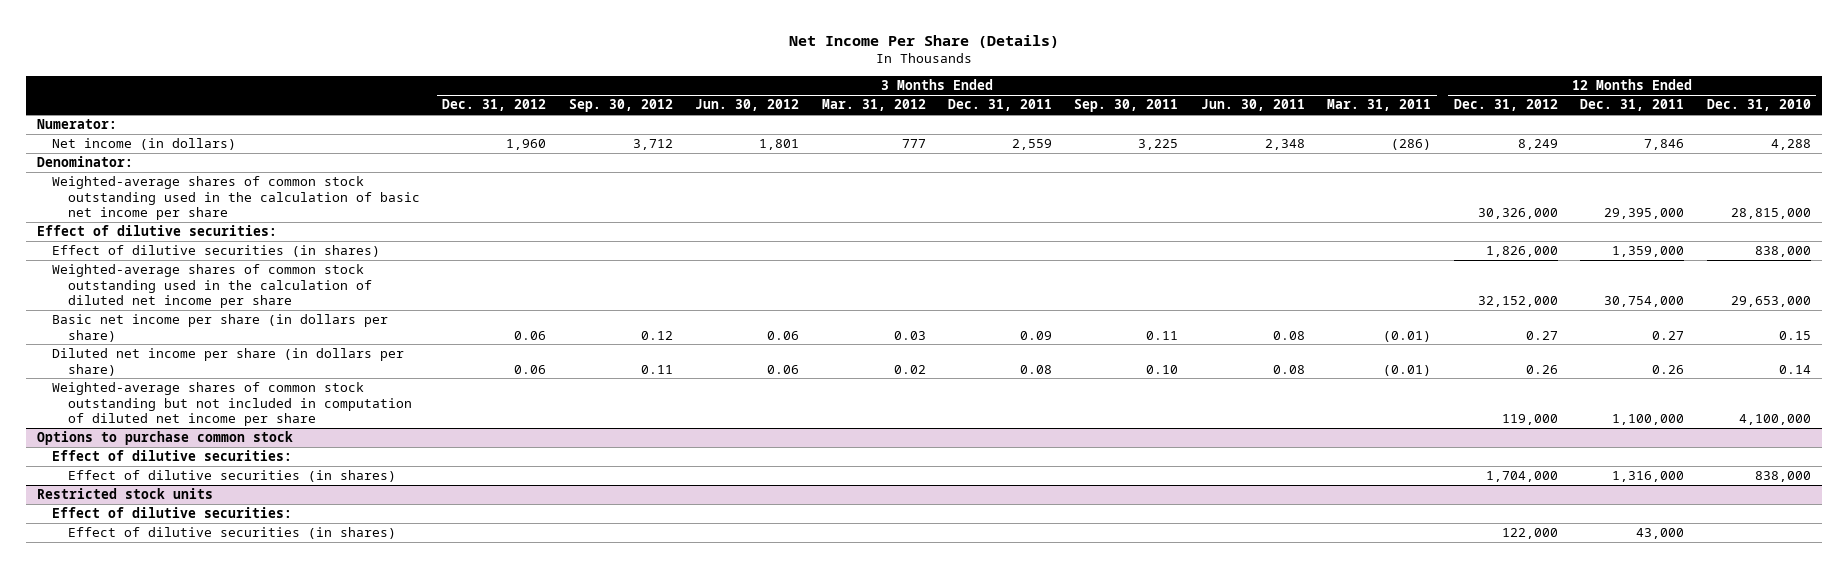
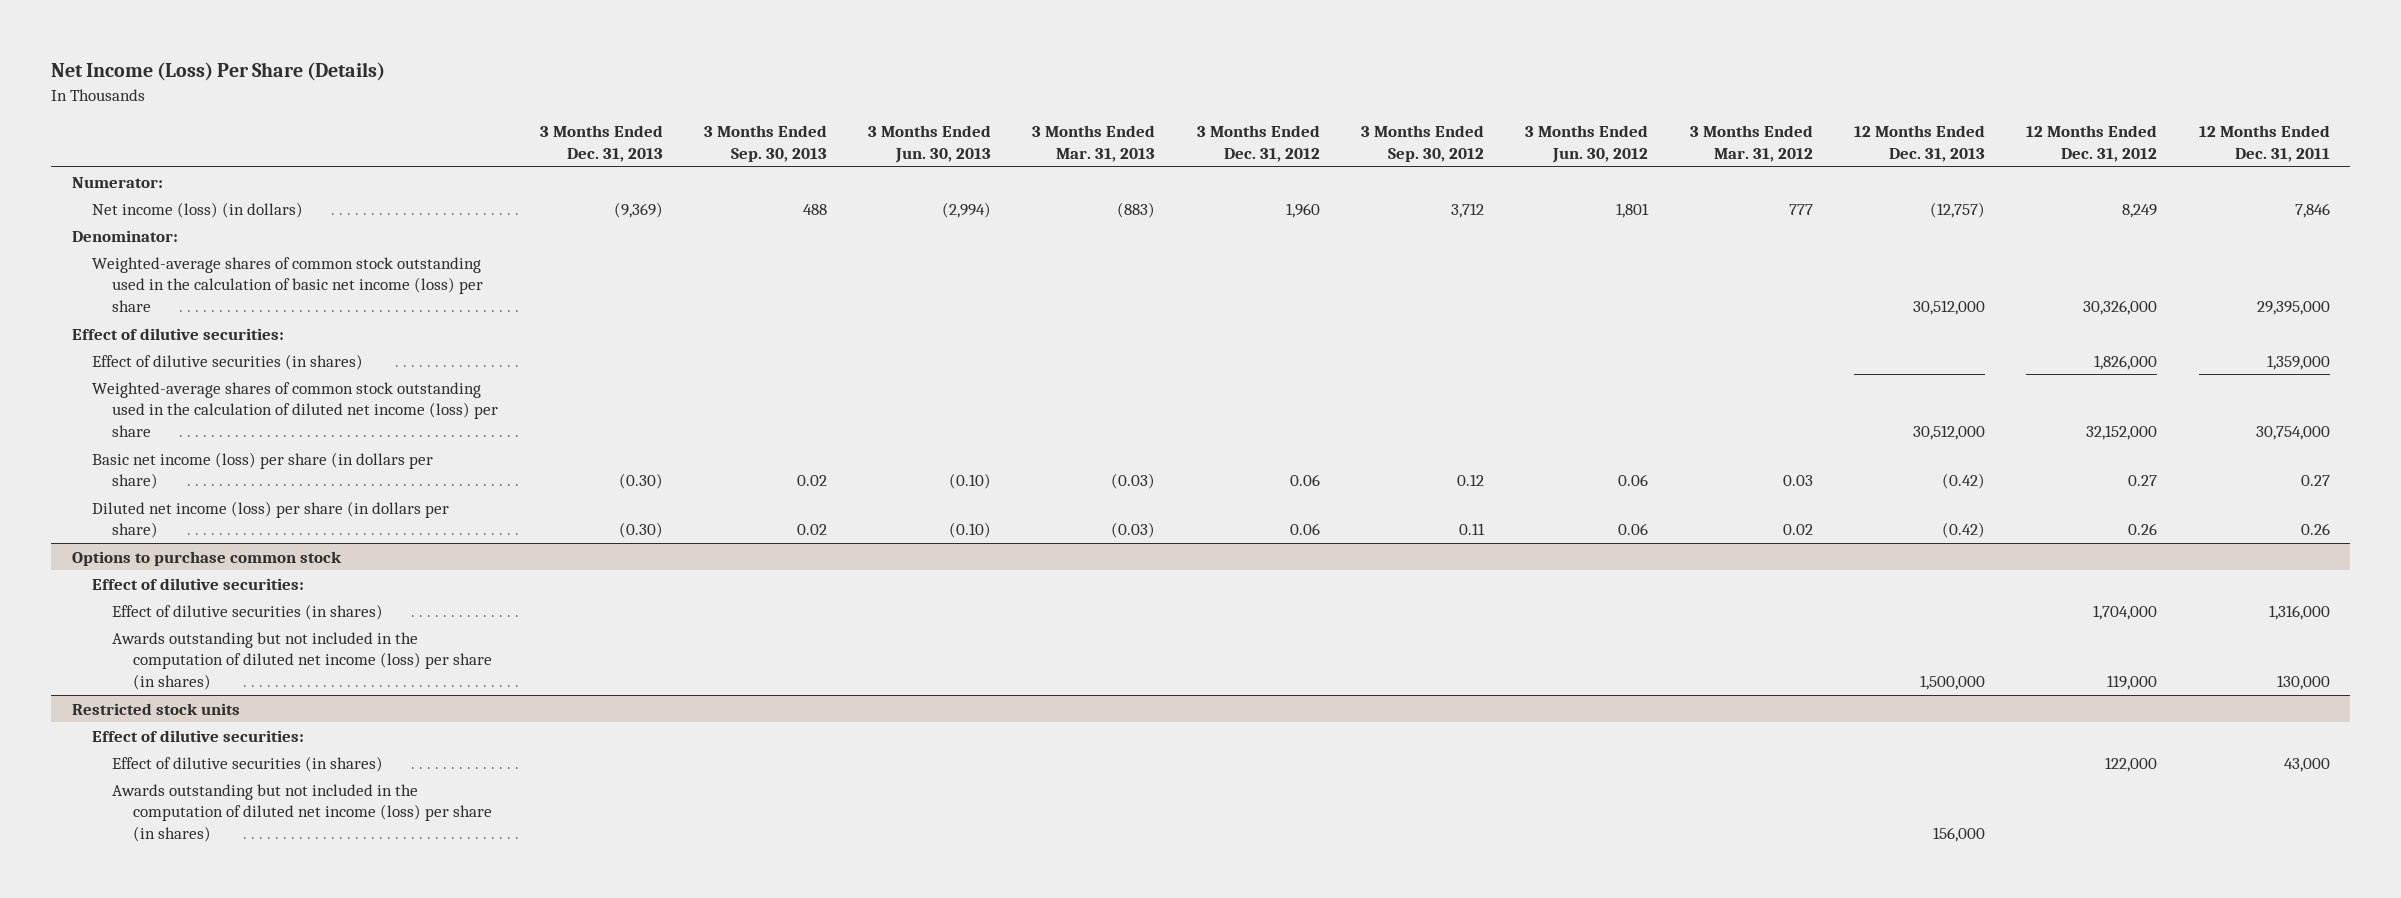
[788,34,1059,48] Net Income Per Share (Details) -> [50,62,385,82] Net Income (Loss) Per Share (Details)
[948,99,1053,112] Dec. 31, 2011 -> none
[1074,99,1179,113] Sep. 30, 2011 -> none
[1200,99,1305,112] Jun. 30, 2011 -> none
[1327,99,1432,112] Mar. 31, 2011 -> none
[1706,99,1811,112] Dec. 31, 2010 -> none
none -> [539,125,663,163] 3 Months Ended Dec. 31, 2013
none -> [703,125,827,163] 3 Months Ended Sep. 30, 2013
none -> [868,125,992,164] 3 Months Ended Jun. 30, 2013
none -> [1032,125,1156,163] 3 Months Ended Mar. 31, 2013
none -> [1854,125,1986,163] 12 Months Ended Dec. 31, 2013
[52,138,237,151] Net income (in dollars) -> [91,201,303,218] Net income (loss) (in dollars)
[52,176,420,220] Weighted-average shares of common stock outstanding used in the calculation of basic net income per share -> [91,256,484,313] Weighted-average shares of common stock outstanding used in the calculation of basic net income (loss) per share
[52,382,412,426] Weighted-average shares of common stock outstanding but not included in computation of diluted net income per share -> none
[52,264,372,308] Weighted-average shares of common stock outstanding used in the calculation of diluted net income per share -> [91,381,499,438] Weighted-average shares of common stock outstanding used in the calculation of diluted net income (loss) per share
[52,314,389,342] Basic net income per share (in dollars per share) -> [91,451,433,490] Basic net income (loss) per share (in dollars per share)
[52,348,405,376] Diluted net income per share (in dollars per share) -> [91,500,449,539] Diluted net income (loss) per share (in dollars per share)
none -> [112,631,492,691] Awards outstanding but not included in the computation of diluted net income (loss) per share (in shares)
none -> [112,783,492,843] Awards outstanding but not included in the computation of diluted net income (loss) per share (in shares)

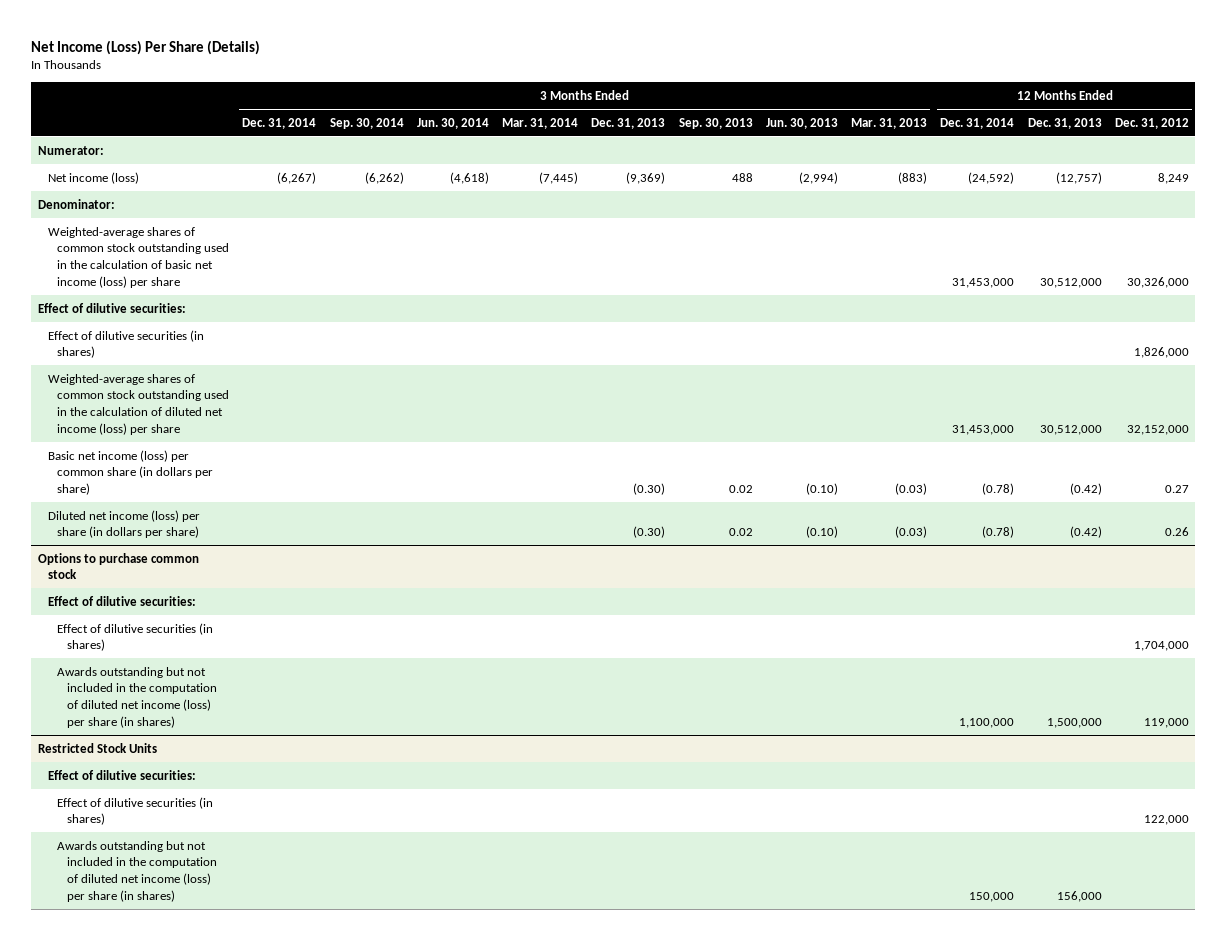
[1196,125,1320,163] 3 Months Ended Dec. 31, 2012 -> none
[1361,125,1485,163] 3 Months Ended Sep. 30, 2012 -> none
[1525,125,1649,164] 3 Months Ended Jun. 30, 2012 -> none
[1689,125,1813,163] 3 Months Ended Mar. 31, 2012 -> none
[2198,125,2330,163] 12 Months Ended Dec. 31, 2011 -> none
none -> [242,117,317,129] Dec. 31, 2014
none -> [329,117,404,129] Sep. 30, 2014
none -> [416,117,489,129] Jun. 30, 2014
none -> [502,117,579,129] Mar. 31, 2014
none -> [940,117,1015,129] Dec. 31, 2014
[91,201,303,218] Net income (loss) (in dollars) -> [47,171,139,184] Net income (loss)
[91,451,433,490] Basic net income (loss) per share (in dollars per share) -> [47,449,214,496] Basic net income (loss) per common share (in dollars per share)
[71,702,240,715] Restricted stock units -> [38,742,158,753] Restricted Stock Units

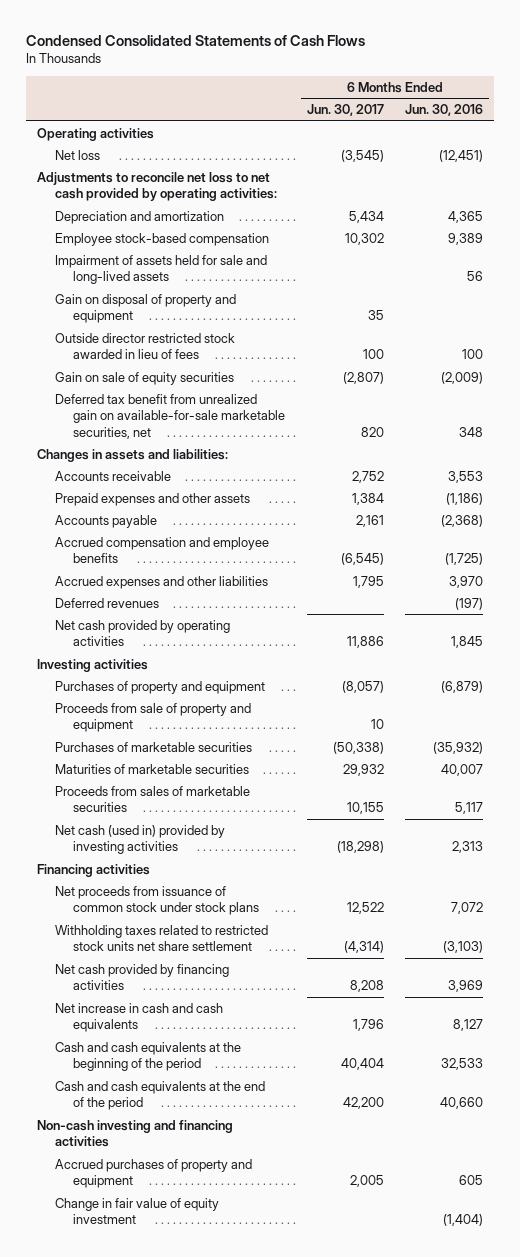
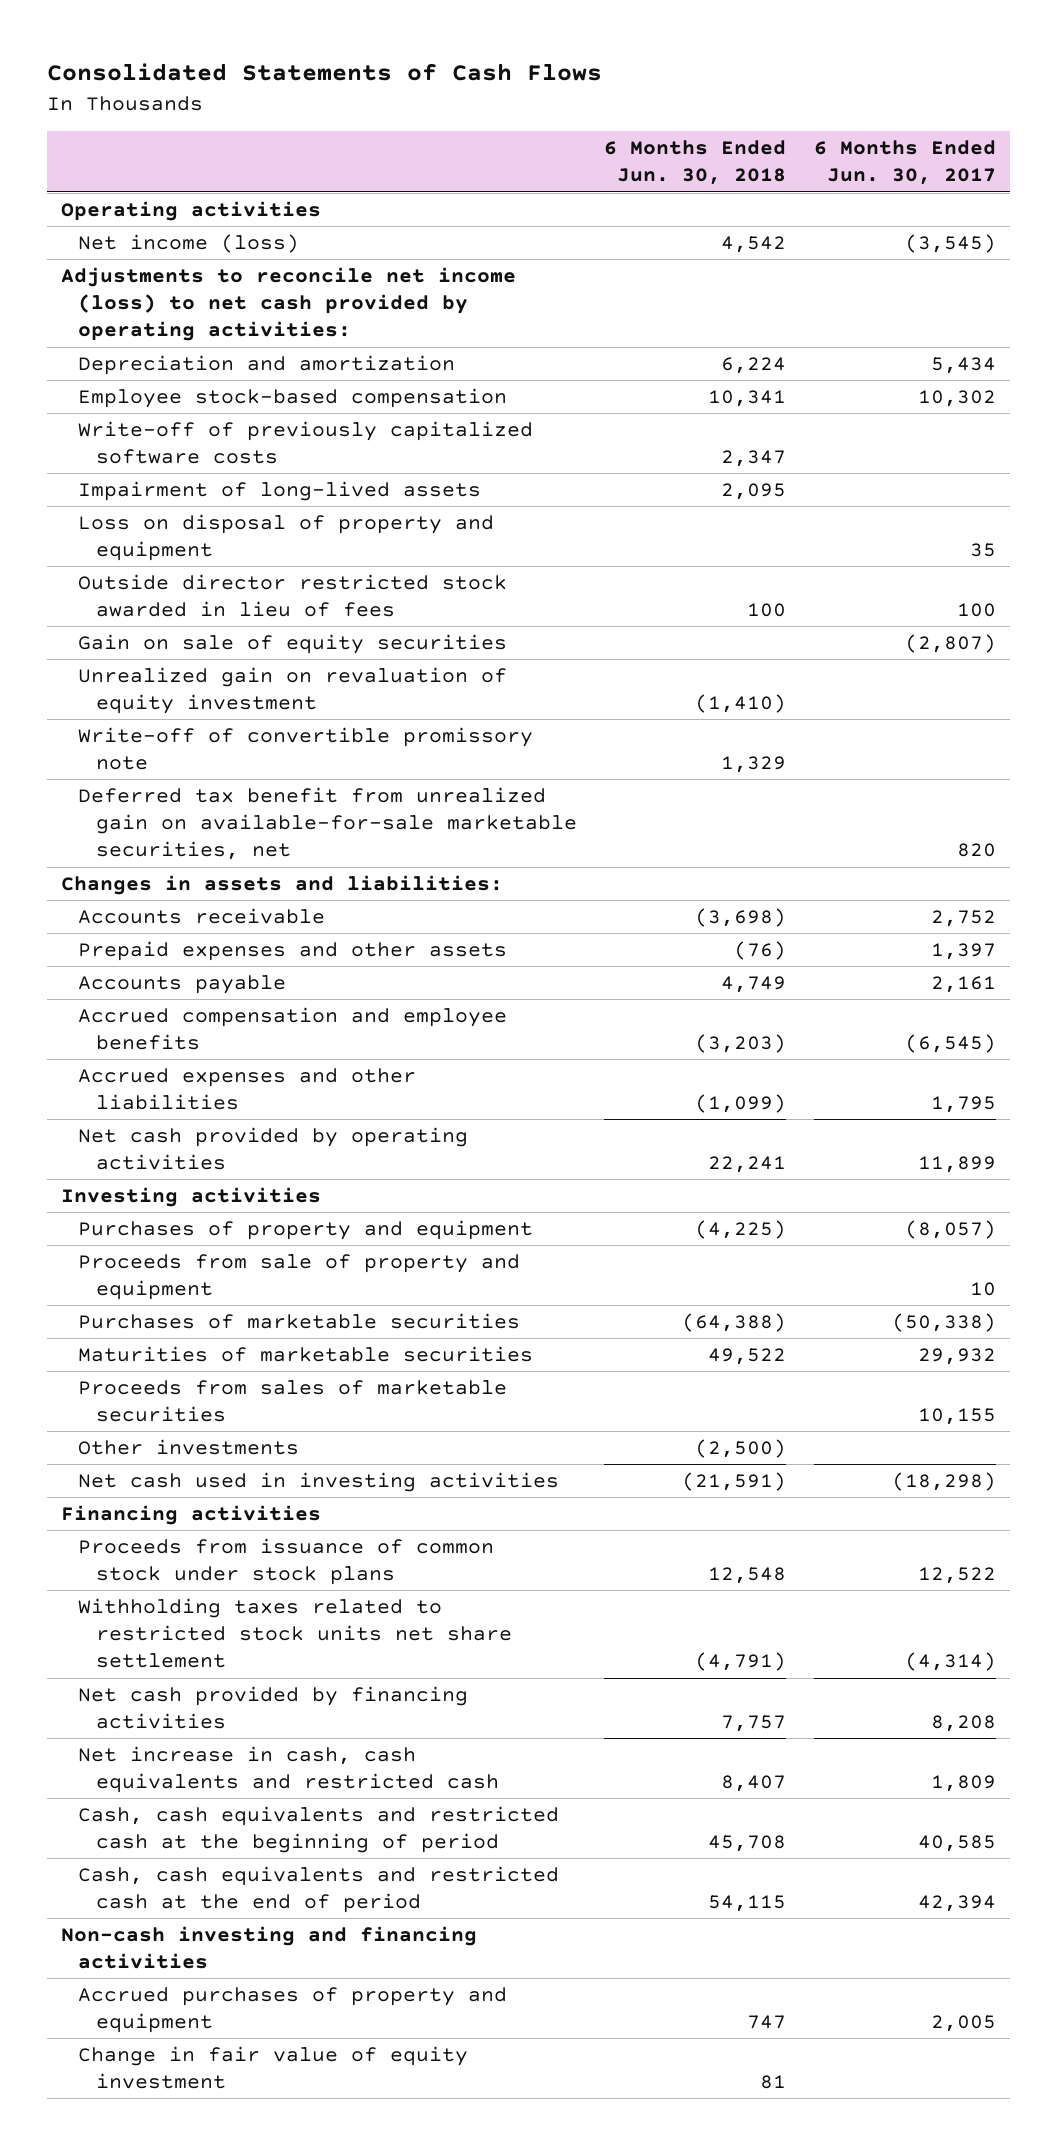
[26,34,366,46] Condensed Consolidated Statements of Cash Flows -> [46,63,602,82] Consolidated Statements of Cash Flows
[405,104,484,117] Jun. 30, 2016 -> none
none -> [604,140,787,186] 6 Months Ended Jun. 30, 2018
[55,149,101,160] Net loss -> [78,233,300,253] Net income (loss)
[36,171,278,202] Adjustments to reconcile net loss to net cash provided by operating activities: -> [60,266,516,342] Adjustments to reconcile net income (loss) to net cash provided by operating activities:
none -> [78,420,534,465] Write-off of previously capitalized software costs
[55,254,268,285] Impairment of assets held for sale and long-lived assets -> [78,480,482,501] Impairment of long-lived assets
[55,293,237,324] Gain on disposal of property and equipment -> [78,513,495,562] Loss on disposal of property and equipment
none -> [78,666,508,715] Unrealized gain on revaluation of equity investment
none -> [78,726,534,771] Write-off of convertible promissory note
[351,492,384,505] 1,384 -> [931,942,997,960] 1,397
[55,597,160,608] Deferred revenues -> none
[346,636,384,649] 11,886 -> [918,1156,997,1174] 11,899
none -> [78,1438,300,1455] Other investments
[55,824,226,855] Net cash (used in) provided by investing activities -> [78,1471,560,1492] Net cash used in investing activities
[55,885,260,916] Net proceeds from issuance of common stock under stock plans -> [78,1537,495,1586] Proceeds from issuance of common stock under stock plans
[55,1002,224,1033] Net increase in cash and cash equivalents -> [78,1745,499,1794] Net increase in cash, cash equivalents and restricted cash
[352,1019,384,1032] 1,796 -> [931,1775,997,1793] 1,809
[55,1041,242,1072] Cash and cash equivalents at the beginning of the period -> [78,1805,560,1854] Cash, cash equivalents and restricted cash at the beginning of period
[340,1058,384,1071] 40,404 -> [918,1835,997,1853] 40,585
[55,1080,266,1111] Cash and cash equivalents at the end of the period -> [78,1865,560,1914] Cash, cash equivalents and restricted cash at the end of period
[342,1097,384,1110] 42,200 -> [918,1895,997,1913] 42,394

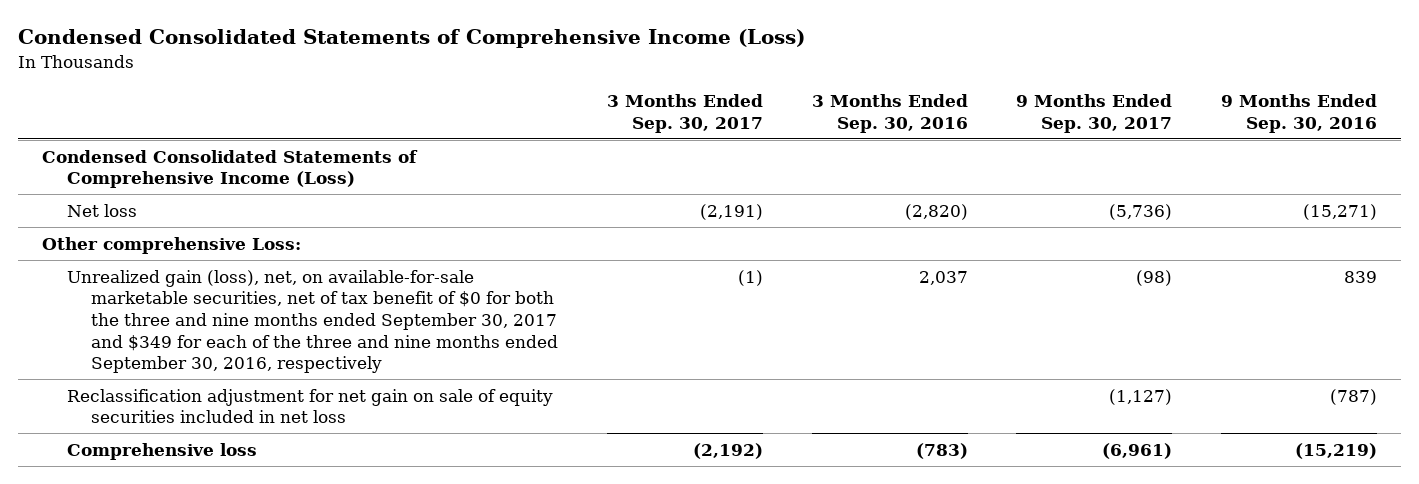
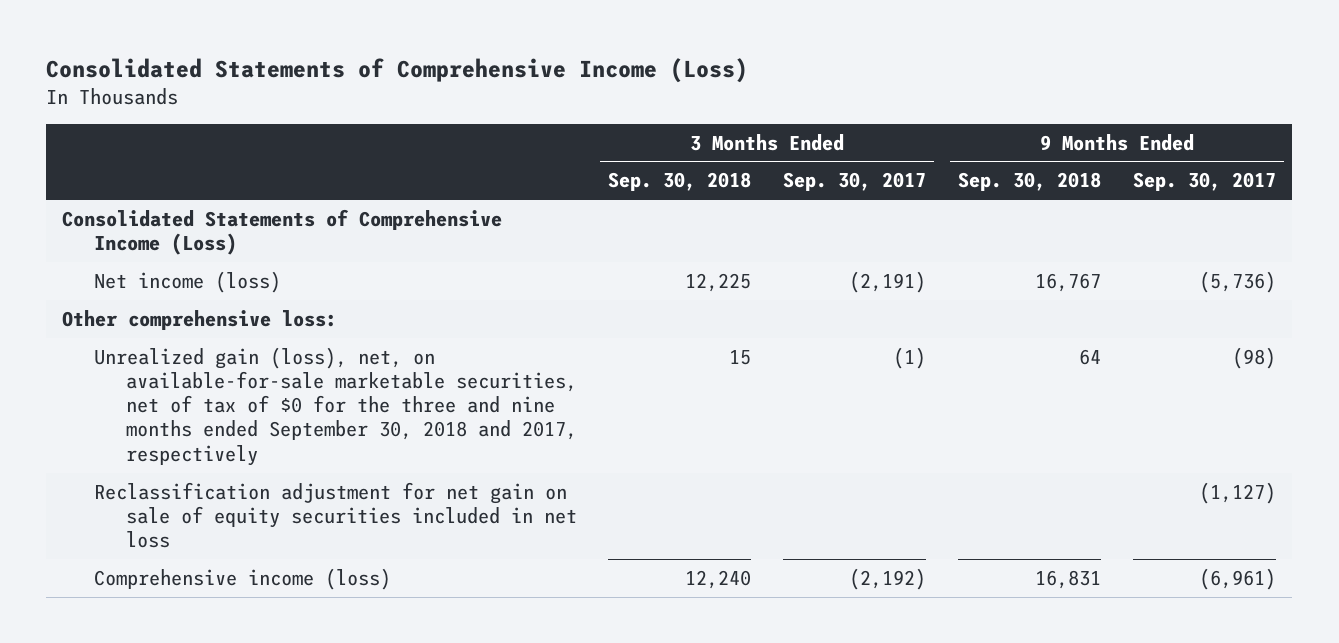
[17,29,805,49] Condensed Consolidated Statements of Comprehensive Income (Loss) -> [46,58,749,84] Consolidated Statements of Comprehensive Income (Loss)
[811,94,968,133] 3 Months Ended Sep. 30, 2016 -> none
[1221,94,1378,133] 9 Months Ended Sep. 30, 2016 -> none
none -> [608,172,752,192] Sep. 30, 2018
none -> [958,172,1102,192] Sep. 30, 2018
[42,149,419,189] Condensed Consolidated Statements of Comprehensive Income (Loss) -> [62,208,503,256] Consolidated Statements of Comprehensive Income (Loss)
[66,203,137,217] Net loss -> [93,270,281,293] Net income (loss)
[42,236,302,254] Other comprehensive Loss: -> [62,309,338,330] Other comprehensive loss:
[66,269,559,374] Unrealized gain (loss), net, on available-for-sale marketable securities, net of tax benefit of $0 for both the three and nine months ended September 30, 2017 and $349 for each of the three and nine months ended September 30, 2016, respectively -> [93,346,577,466] Unrealized gain (loss), net, on available-for-sale marketable securities, net of tax of $0 for the three and nine months ended September 30, 2018 and 2017, respectively
[66,442,257,460] Comprehensive loss -> [93,567,391,590] Comprehensive income (loss)

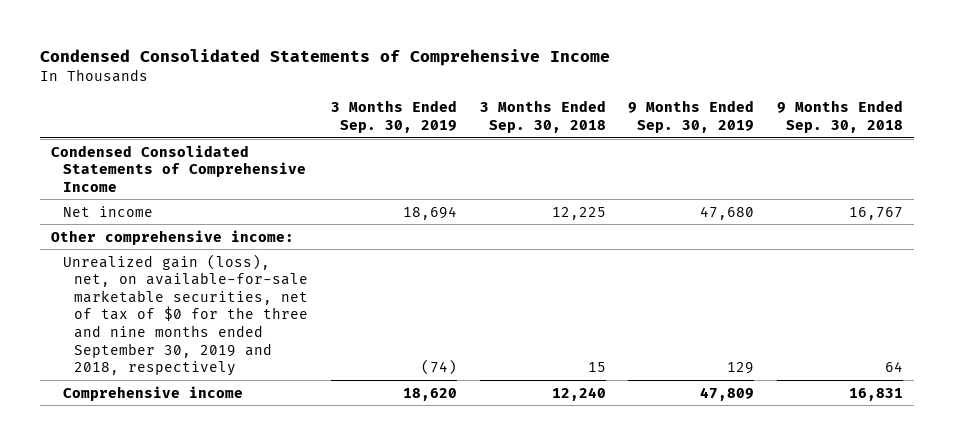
[46,58,749,84] Consolidated Statements of Comprehensive Income (Loss) -> [39,48,610,66] Condensed Consolidated Statements of Comprehensive Income
[783,172,927,192] Sep. 30, 2017 -> none
[1133,172,1277,192] Sep. 30, 2017 -> none
none -> [330,100,457,134] 3 Months Ended Sep. 30, 2019
none -> [628,100,755,134] 9 Months Ended Sep. 30, 2019
[93,481,577,549] Reclassification adjustment for net gain on sale of equity securities included in net loss -> none
[62,208,503,256] Consolidated Statements of Comprehensive Income (Loss) -> [51,144,306,192] Condensed Consolidated Statements of Comprehensive Income
[93,270,281,293] Net income (loss) -> [62,205,153,217] Net income
[62,309,338,330] Other comprehensive loss: -> [51,229,295,245] Other comprehensive income:
[93,346,577,466] Unrealized gain (loss), net, on available-for-sale marketable securities, net of tax of $0 for the three and nine months ended September 30, 2018 and 2017, respectively -> [62,253,309,377] Unrealized gain (loss), net, on available-for-sale marketable securities, net of tax of $0 for the three and nine months ended September 30, 2019 and 2018, respectively
[93,567,391,590] Comprehensive income (loss) -> [62,385,243,401] Comprehensive income

